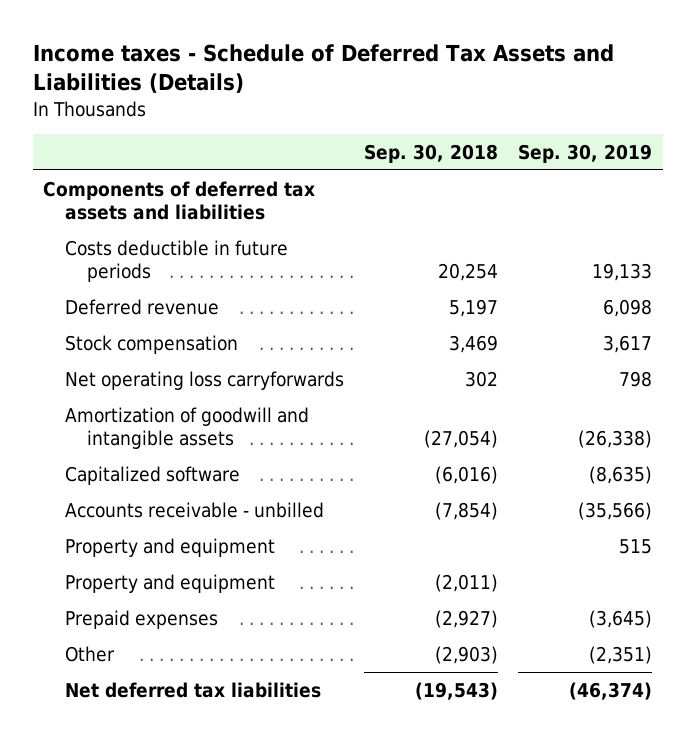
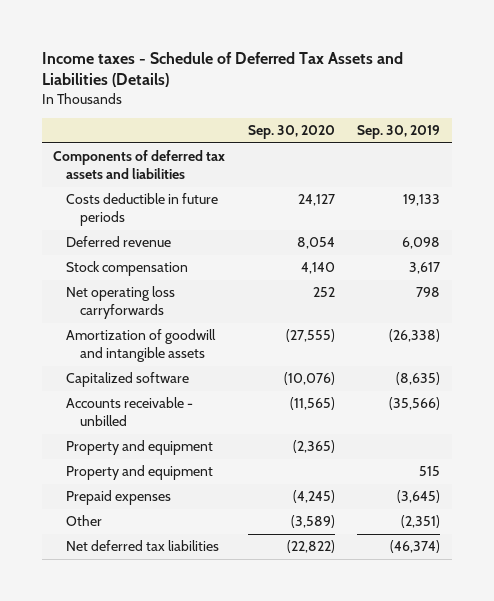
[364,143,499,163] Sep. 30, 2018 -> none
none -> [247,125,335,140] Sep. 30, 2020
[64,537,275,557] Property and equipment -> [66,465,214,481] Property and equipment

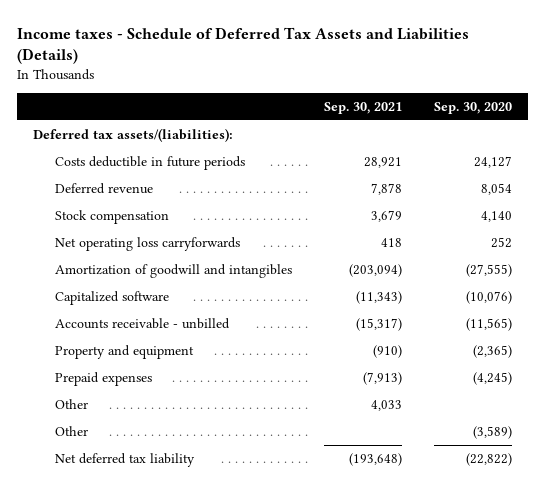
[357,125,441,140] Sep. 30, 2019 -> none
none -> [323,101,402,114] Sep. 30, 2021
[53,150,226,180] Components of deferred tax assets and liabilities -> [33,127,234,142] Deferred tax assets/(liabilities):
[66,329,217,363] Amortization of goodwill and intangible assets -> [54,263,292,278] Amortization of goodwill and intangibles
[66,465,214,481] Property and equipment -> none
none -> [54,398,88,409] Other
[66,540,220,552] Net deferred tax liabilities -> [54,452,195,467] Net deferred tax liability

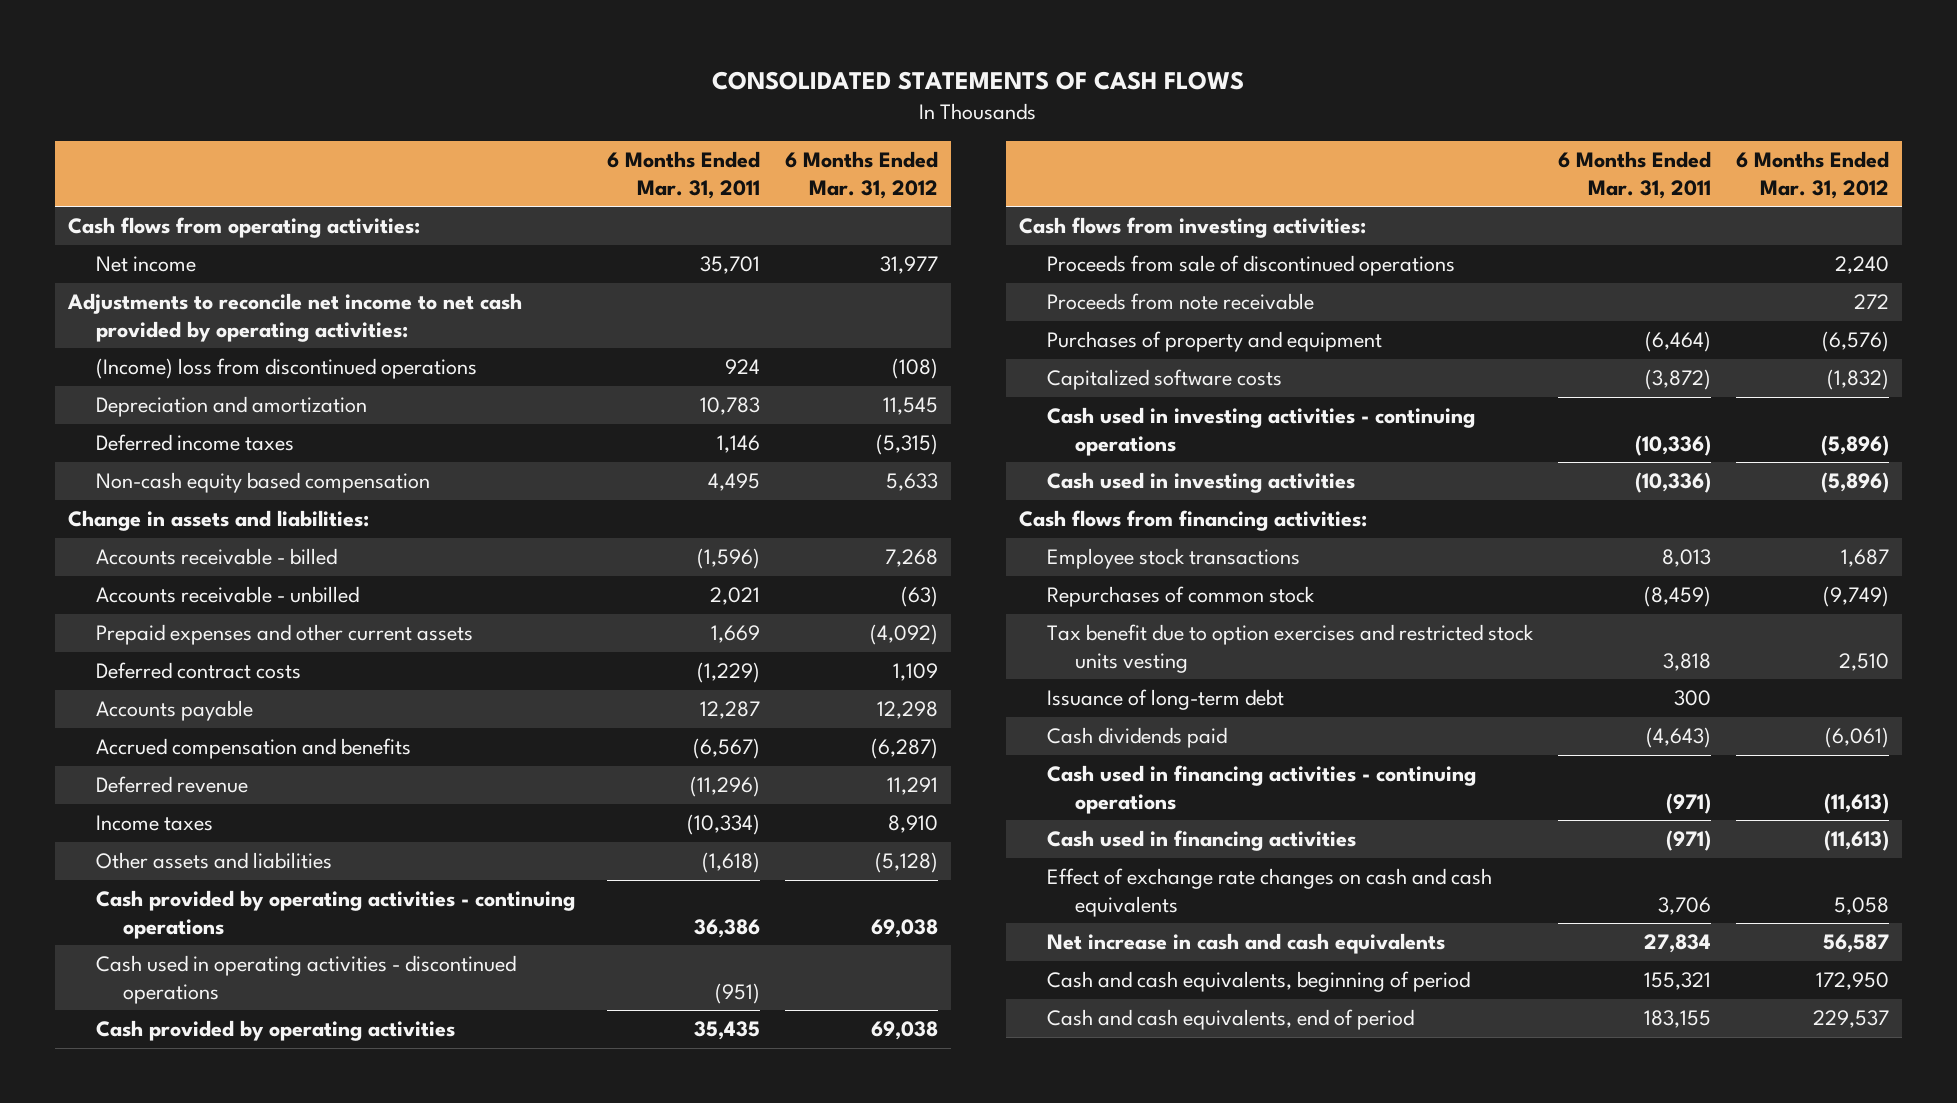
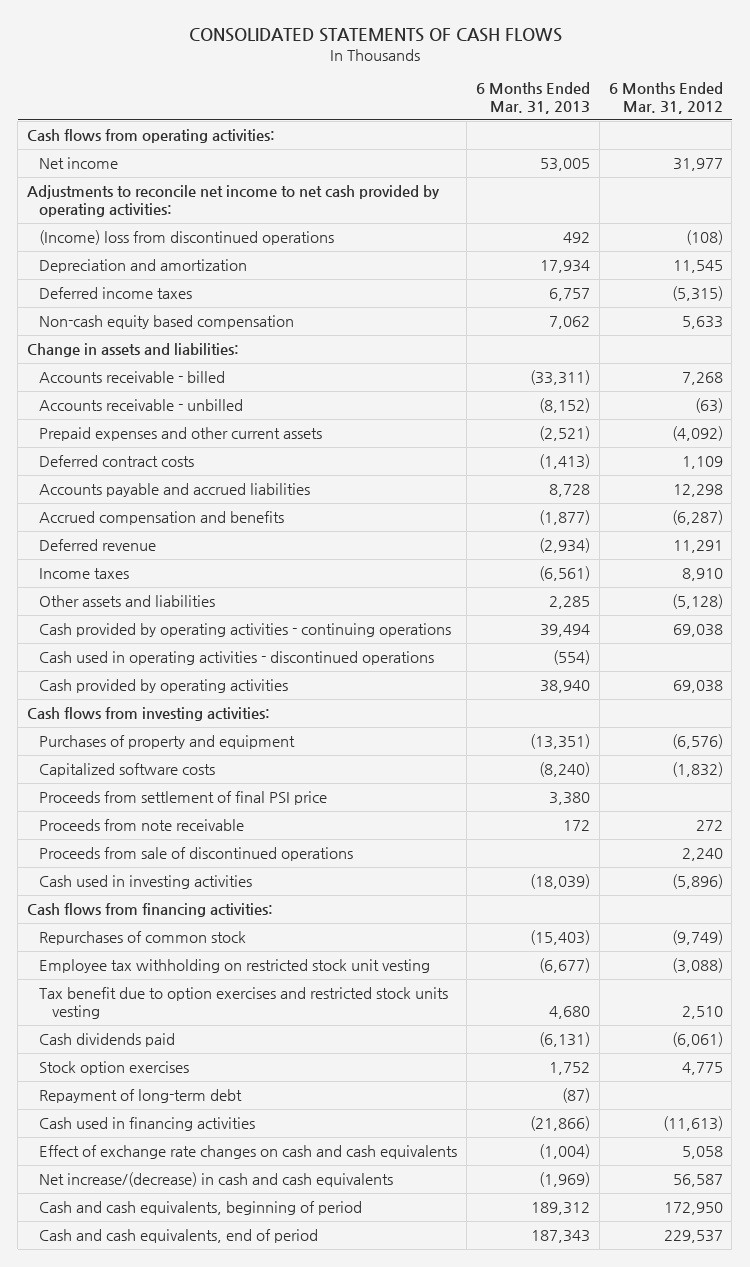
[606,151,760,199] 6 Months Ended Mar. 31, 2011 -> none
none -> [476,82,591,114] 6 Months Ended Mar. 31, 2013
[95,700,253,722] Accounts payable -> [39,483,311,498] Accounts payable and accrued liabilities
[1046,407,1475,456] Cash used in investing activities - continuing operations -> none
none -> [39,791,328,806] Proceeds from settlement of final PSI price
[1046,293,1314,311] Proceeds from note receivable -> [39,819,245,832] Proceeds from note receivable
[1046,255,1455,277] Proceeds from sale of discontinued operations -> [39,847,354,862] Proceeds from sale of discontinued operations
[1046,548,1300,570] Employee stock transactions -> none
none -> [39,959,431,974] Employee tax withholding on restricted stock unit vesting
[1046,689,1284,711] Issuance of long-term debt -> none
[1046,765,1476,814] Cash used in financing activities - continuing operations -> none
none -> [39,1061,190,1076] Stock option exercises
none -> [39,1089,243,1104] Repayment of long-term debt
[1046,933,1445,955] Net increase in cash and cash equivalents -> [39,1172,394,1188] Net increase/(decrease) in cash and cash equivalents

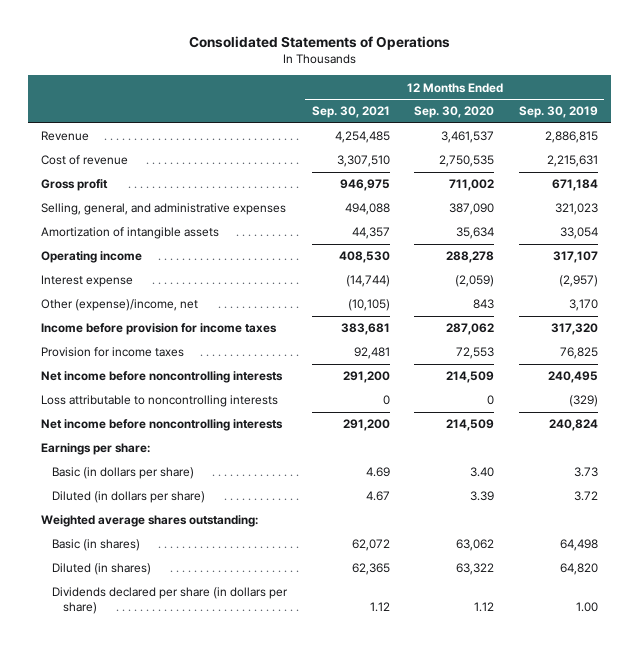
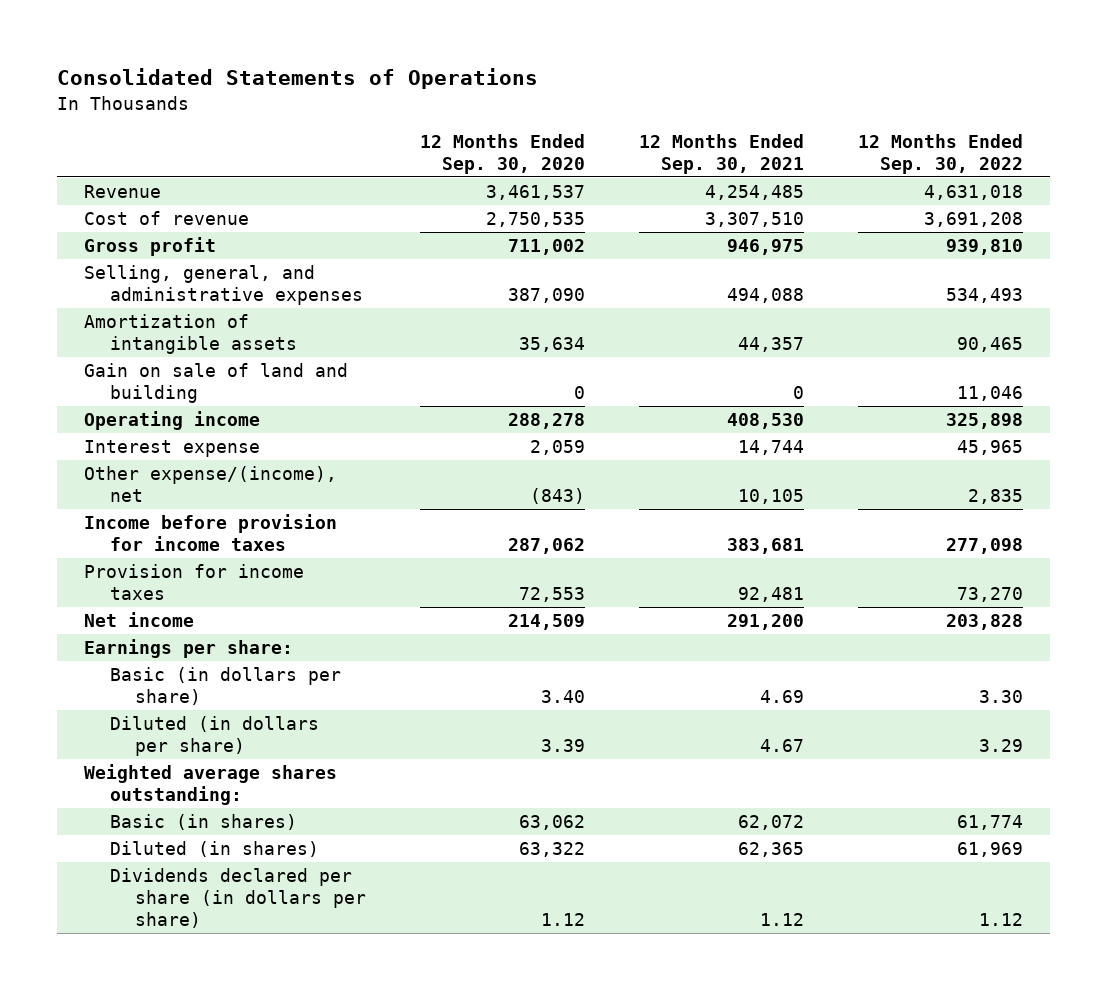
[519,106,599,119] Sep. 30, 2019 -> none
none -> [858,134,1024,174] 12 Months Ended Sep. 30, 2022
none -> [84,363,349,403] Gain on sale of land and building
[345,275,390,288] (14,744) -> [738,440,805,456] 14,744
[455,275,495,288] (2,059) -> [530,440,586,456] 2,059
[40,299,198,312] Other (expense)/income, net -> [84,466,338,502] Other expense/(income), net
[347,299,390,312] (10,105) -> [738,488,805,504] 10,105
[473,299,495,310] 843 -> [530,487,586,504] (843)
[40,371,283,384] Net income before noncontrolling interests -> none
[40,395,278,408] Loss attributable to noncontrolling interests -> none
[40,419,283,432] Net income before noncontrolling interests -> [84,612,195,628] Net income

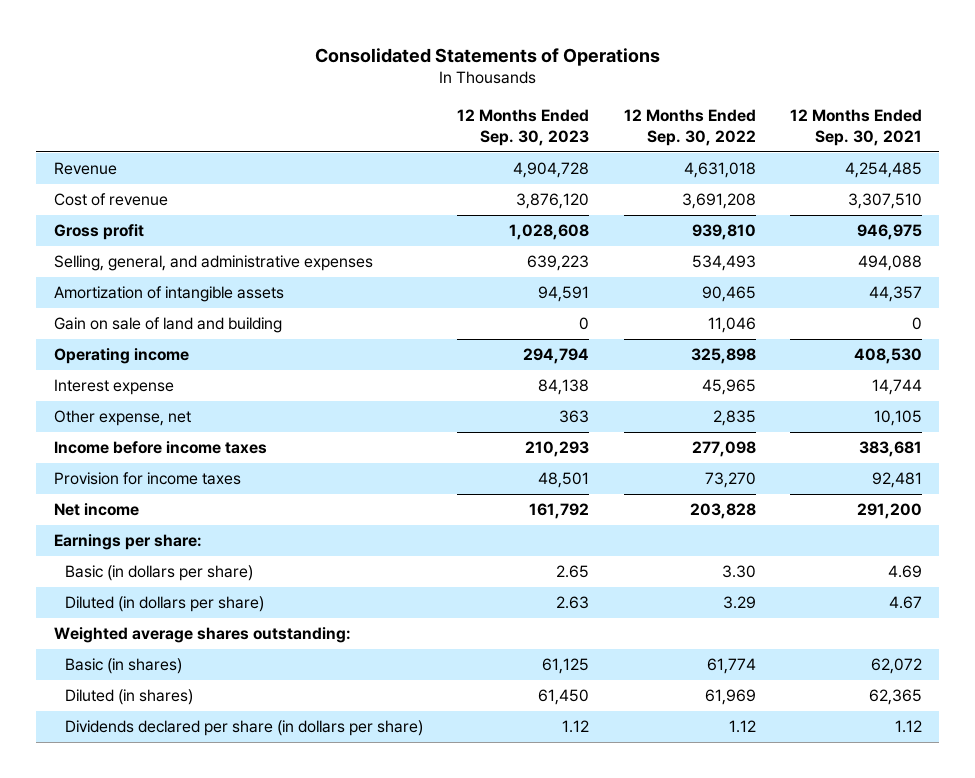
[420,134,586,174] 12 Months Ended Sep. 30, 2020 -> none
none -> [457,108,590,146] 12 Months Ended Sep. 30, 2023
[84,466,338,502] Other expense/(income), net -> [53,410,191,427] Other expense, net
[84,514,338,551] Income before provision for income taxes -> [53,441,267,455] Income before income taxes

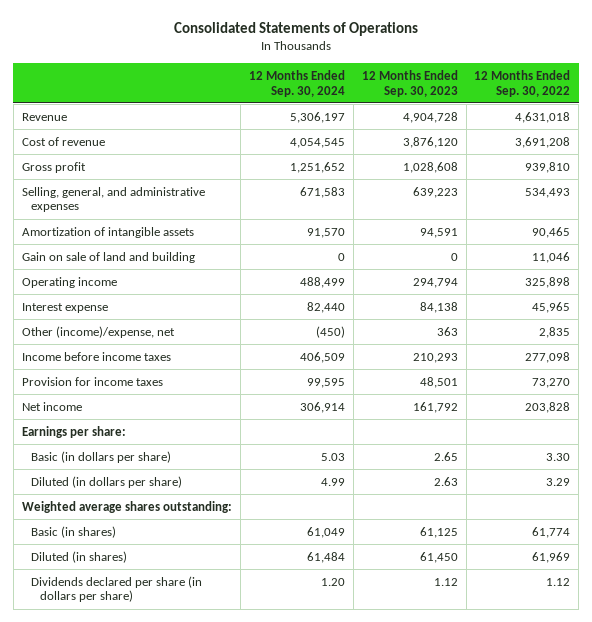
[789,108,922,146] 12 Months Ended Sep. 30, 2021 -> none
none -> [248,69,345,97] 12 Months Ended Sep. 30, 2024
[53,410,191,427] Other expense, net -> [21,325,175,338] Other (income)/expense, net

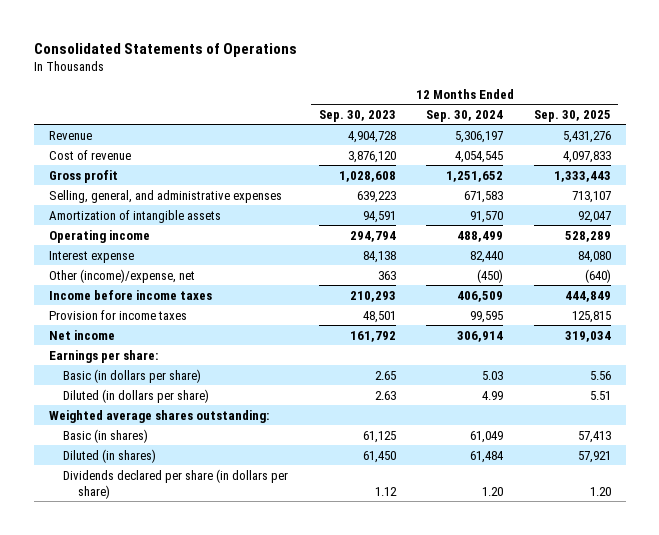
[474,69,571,97] 12 Months Ended Sep. 30, 2022 -> none
none -> [533,109,611,122] Sep. 30, 2025
[21,251,195,263] Gain on sale of land and building -> none

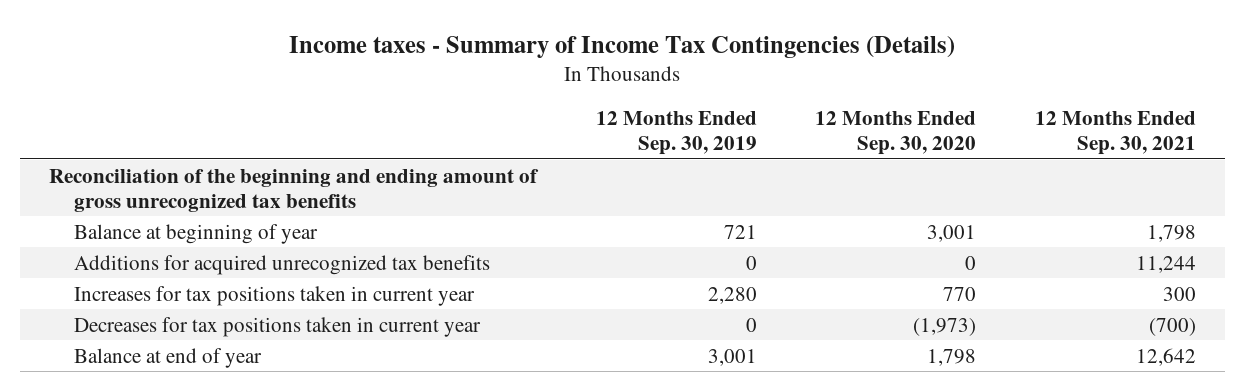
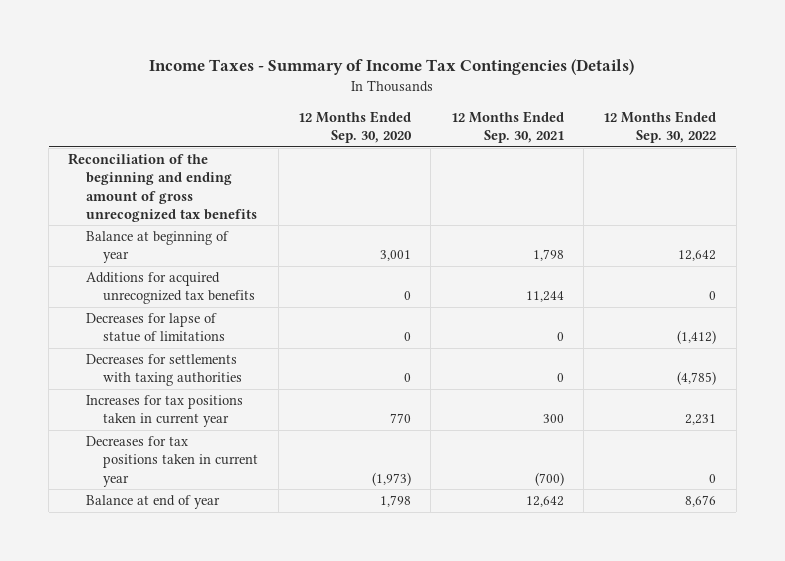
[289,35,956,58] Income taxes - Summary of Income Tax Contingencies (Details) -> [149,59,635,76] Income Taxes - Summary of Income Tax Contingencies (Details)
[595,110,757,156] 12 Months Ended Sep. 30, 2019 -> none
none -> [603,111,717,144] 12 Months Ended Sep. 30, 2022
none -> [85,313,226,343] Decreases for lapse of statue of limitations
none -> [85,354,243,387] Decreases for settlements with taxing authorities

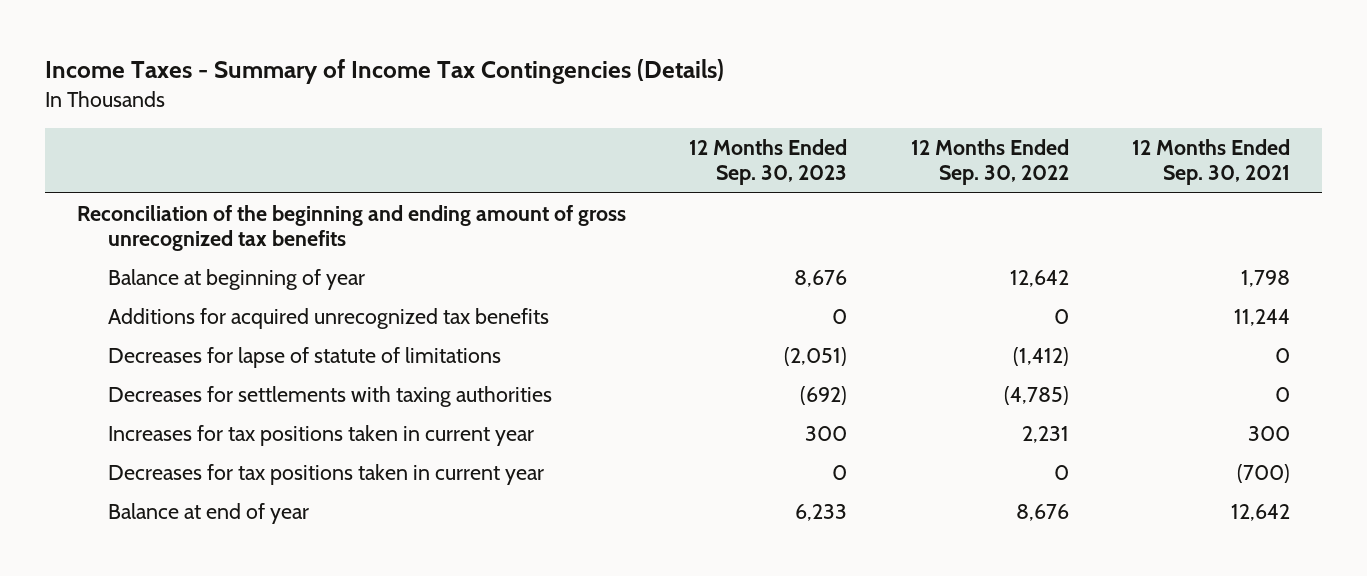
[298,111,413,144] 12 Months Ended Sep. 30, 2020 -> none
none -> [689,139,848,186] 12 Months Ended Sep. 30, 2023
[85,313,226,343] Decreases for lapse of statue of limitations -> [107,347,501,369] Decreases for lapse of statute of limitations

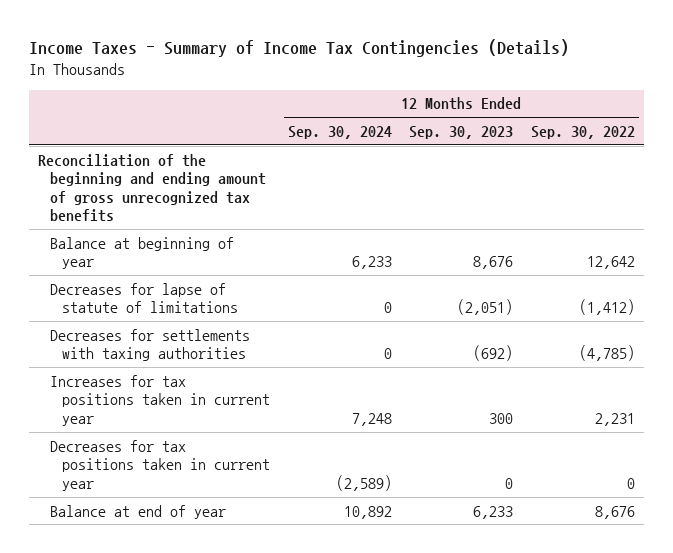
[1132,139,1291,186] 12 Months Ended Sep. 30, 2021 -> none
none -> [287,125,392,139] Sep. 30, 2024
[107,308,549,330] Additions for acquired unrecognized tax benefits -> none

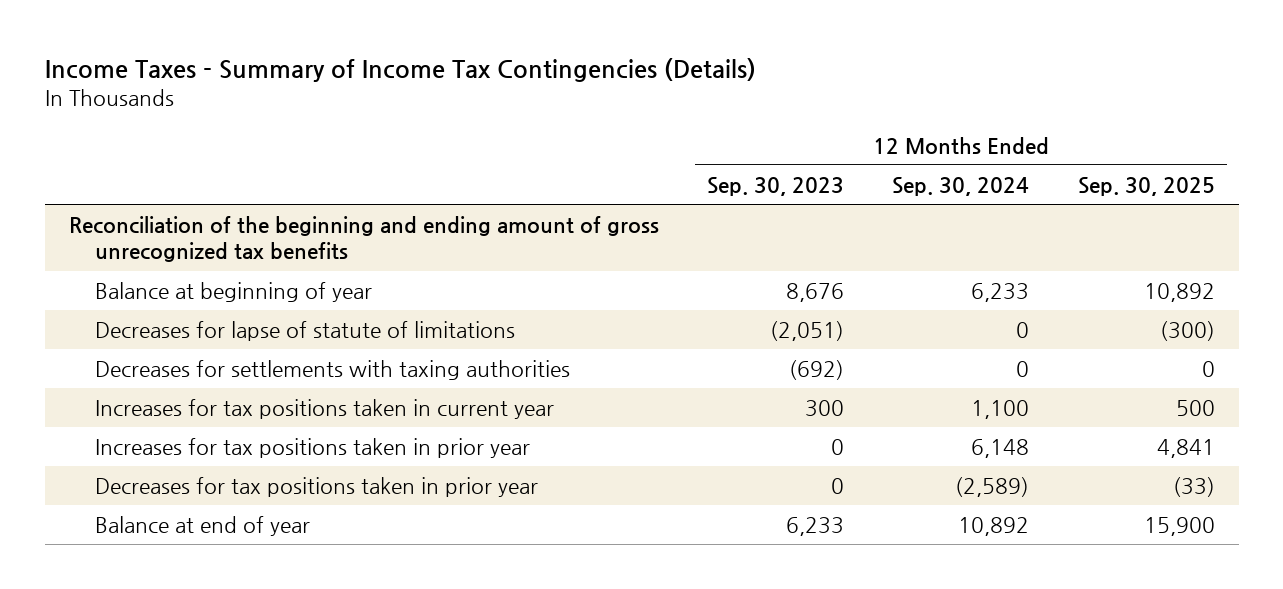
[530,125,635,139] Sep. 30, 2022 -> none
none -> [1077,176,1215,196] Sep. 30, 2025
[351,412,392,426] 7,248 -> [971,399,1030,419] 1,100
none -> [94,437,530,458] Increases for tax positions taken in prior year
[50,439,271,491] Decreases for tax positions taken in current year -> [94,476,538,497] Decreases for tax positions taken in prior year

